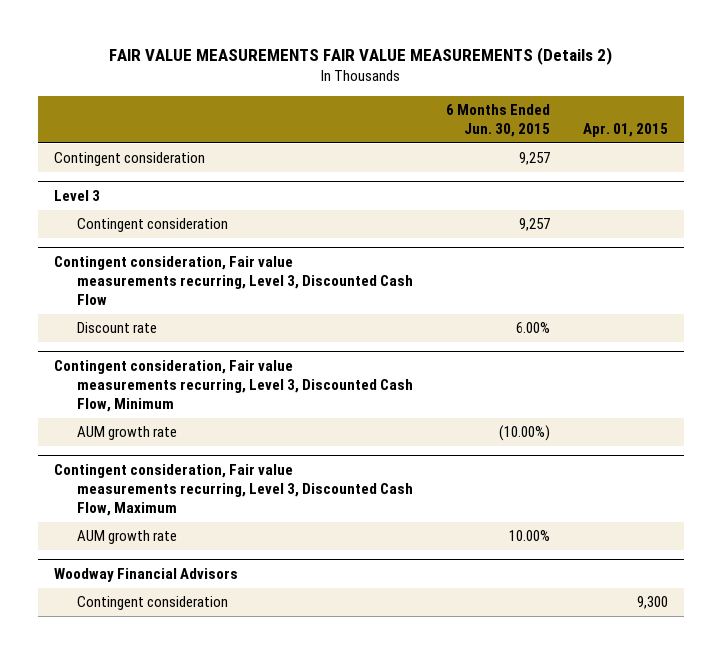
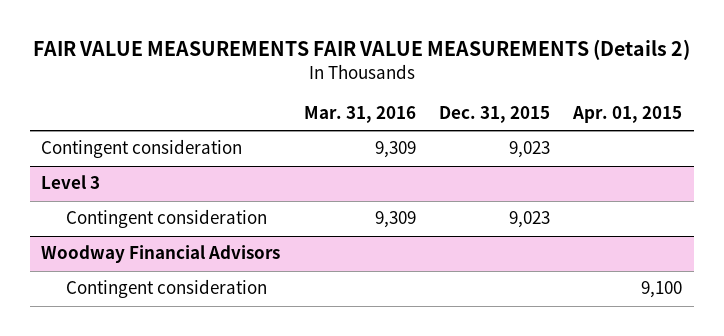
[445,104,550,138] 6 Months Ended Jun. 30, 2015 -> none
none -> [303,105,416,123] Mar. 31, 2016
none -> [438,105,550,123] Dec. 31, 2015
[54,255,413,305] Contingent consideration, Fair value measurements recurring, Level 3, Discounted Cash Flow -> none
[76,322,157,334] Discount rate -> none
[54,359,413,412] Contingent consideration, Fair value measurements recurring, Level 3, Discounted Cash Flow, Minimum -> none
[76,426,177,441] AUM growth rate -> none
[54,463,413,516] Contingent consideration, Fair value measurements recurring, Level 3, Discounted Cash Flow, Maximum -> none
[76,530,177,545] AUM growth rate -> none
[636,596,668,610] 9,300 -> [641,281,683,299] 9,100

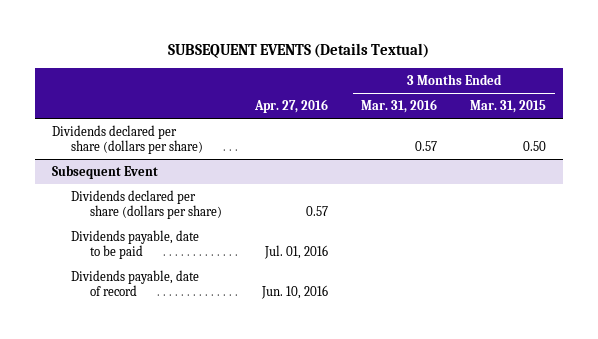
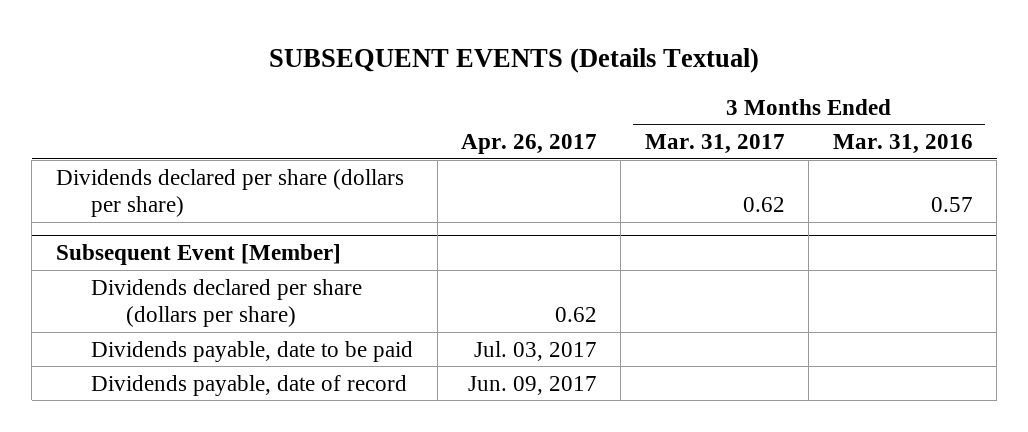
[254,98,329,113] Apr. 27, 2016 -> none
[470,99,547,113] Mar. 31, 2015 -> none
none -> [460,133,597,154] Apr. 26, 2017
none -> [644,133,785,154] Mar. 31, 2017
[51,164,158,179] Subsequent Event -> [55,244,341,266] Subsequent Event [Member]

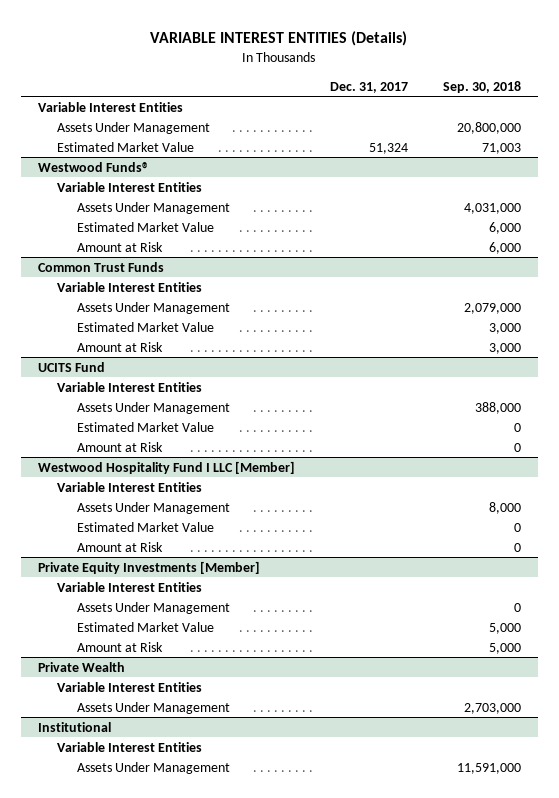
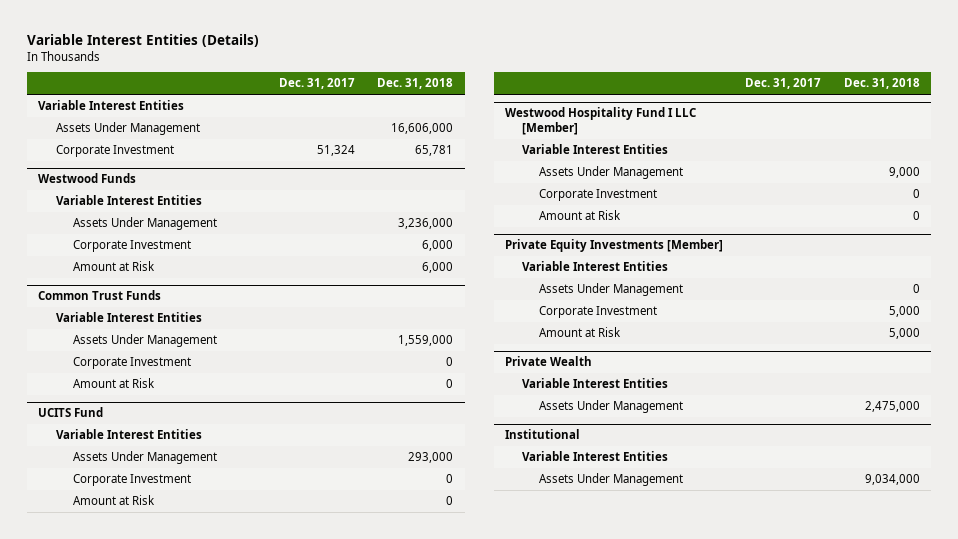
[150,30,408,46] VARIABLE INTEREST ENTITIES (Details) -> [27,33,260,47] Variable Interest Entities (Details)
[442,80,521,93] Sep. 30, 2018 -> none
none -> [377,78,454,90] Dec. 31, 2018
[57,141,195,152] Estimated Market Value -> [55,145,174,158] Corporate Investment
[38,161,150,172] Westwood Funds® -> [38,173,137,184] Westwood Funds
[76,221,214,232] Estimated Market Value -> [72,240,191,253] Corporate Investment
[76,321,214,332] Estimated Market Value -> [72,357,191,370] Corporate Investment
[76,421,214,432] Estimated Market Value -> [72,474,191,487] Corporate Investment
[76,521,214,532] Estimated Market Value -> [539,189,658,202] Corporate Investment
[76,621,214,632] Estimated Market Value -> [539,306,658,319] Corporate Investment

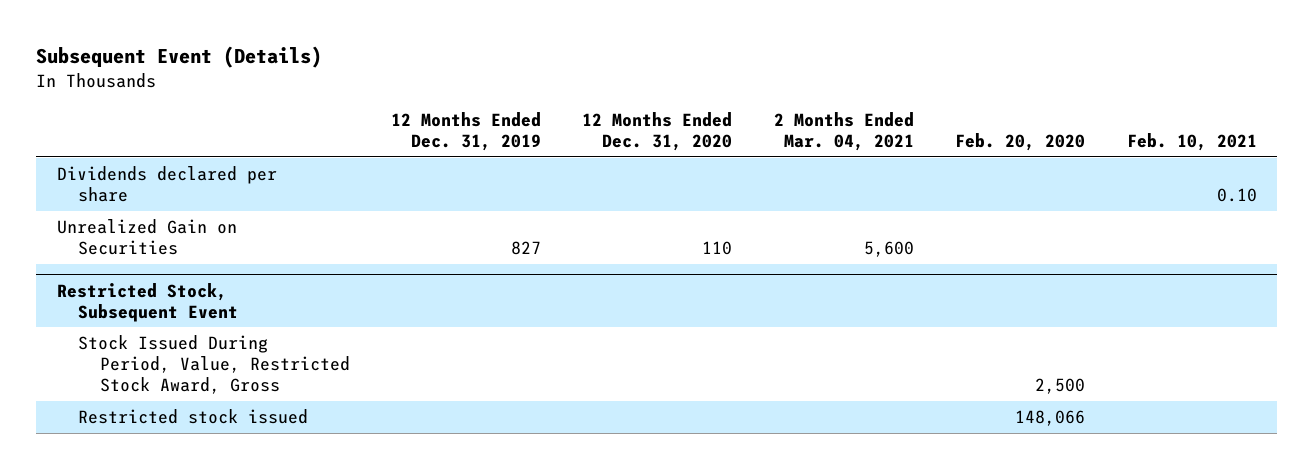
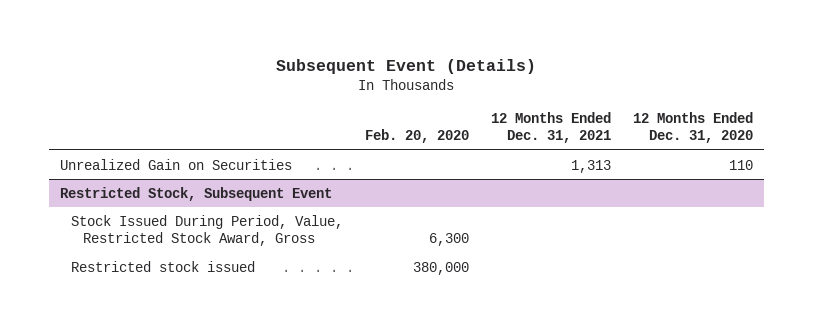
[391,111,542,152] 12 Months Ended Dec. 31, 2019 -> none
[773,111,914,152] 2 Months Ended Mar. 04, 2021 -> none
[1126,133,1257,152] Feb. 10, 2021 -> none
none -> [490,112,611,144] 12 Months Ended Dec. 31, 2021
[56,166,277,203] Dividends declared per share -> none
[1035,378,1086,395] 2,500 -> [429,233,470,247] 6,300
[1015,410,1086,427] 148,066 -> [413,261,470,275] 380,000

